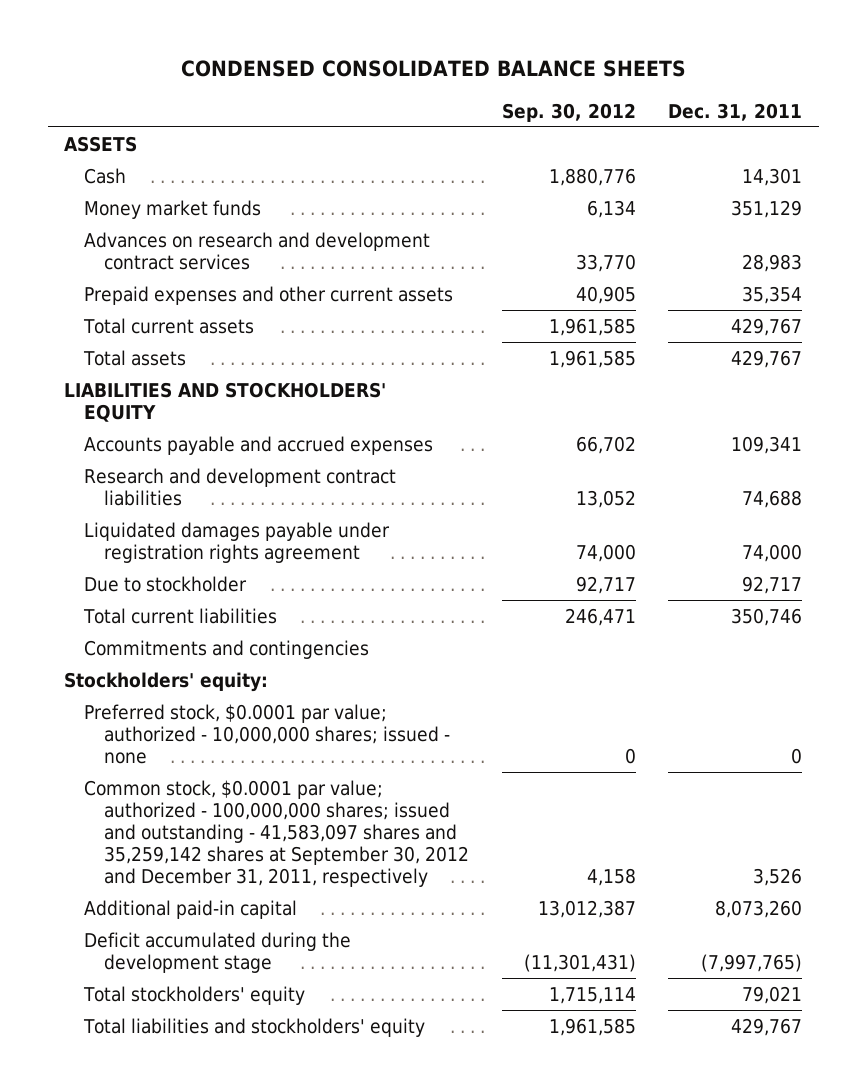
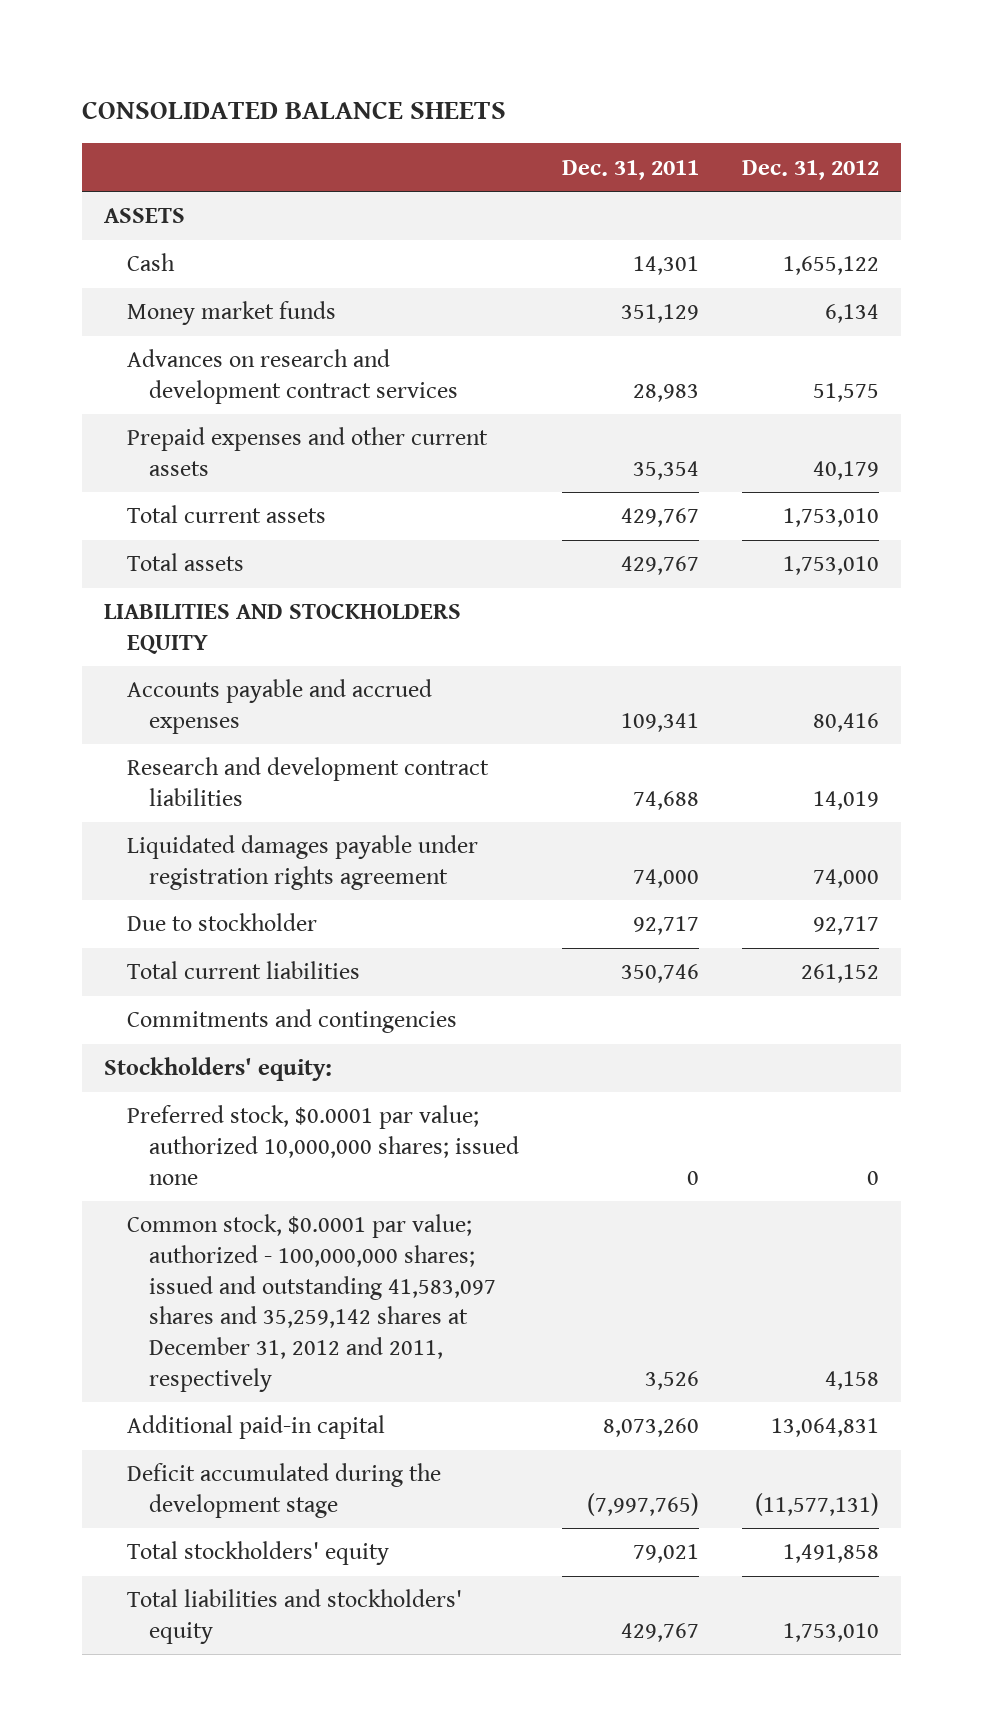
[181,60,687,78] CONDENSED CONSOLIDATED BALANCE SHEETS -> [82,101,507,120] CONSOLIDATED BALANCE SHEETS
[501,102,636,122] Sep. 30, 2012 -> none
none -> [742,159,880,180] Dec. 31, 2012
[64,381,387,422] LIABILITIES AND STOCKHOLDERS' EQUITY -> [103,604,461,654] LIABILITIES AND STOCKHOLDERS EQUITY
[84,703,451,764] Preferred stock, $0.0001 par value; authorized - 10,000,000 shares; issued - none -> [126,1105,520,1185] Preferred stock, $0.0001 par value; authorized 10,000,000 shares; issued none
[84,779,470,888] Common stock, $0.0001 par value; authorized - 100,000,000 shares; issued and outstanding - 41,583,097 shares and 35,259,142 shares at September 30, 2012 and December 31, 2011, respectively -> [126,1214,497,1392] Common stock, $0.0001 par value; authorized - 100,000,000 shares; issued and outstanding 41,583,097 shares and 35,259,142 shares at December 31, 2012 and 2011, respectively

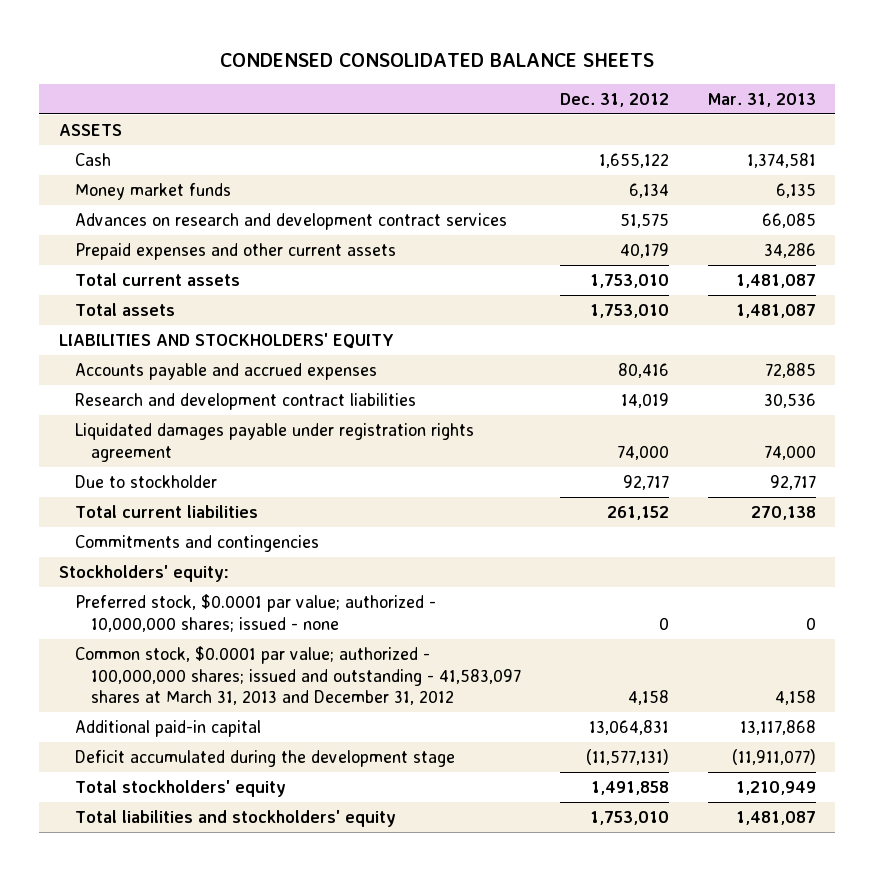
[82,101,507,120] CONSOLIDATED BALANCE SHEETS -> [220,52,655,67] CONDENSED CONSOLIDATED BALANCE SHEETS
[562,159,700,180] Dec. 31, 2011 -> none
none -> [707,92,816,107] Mar. 31, 2013
[103,604,461,654] LIABILITIES AND STOCKHOLDERS EQUITY -> [58,332,394,349] LIABILITIES AND STOCKHOLDERS' EQUITY
[126,1105,520,1185] Preferred stock, $0.0001 par value; authorized 10,000,000 shares; issued none -> [74,593,436,632] Preferred stock, $0.0001 par value; authorized - 10,000,000 shares; issued - none
[126,1214,497,1392] Common stock, $0.0001 par value; authorized - 100,000,000 shares; issued and outstanding 41,583,097 shares and 35,259,142 shares at December 31, 2012 and 2011, respectively -> [74,645,521,706] Common stock, $0.0001 par value; authorized - 100,000,000 shares; issued and outstanding - 41,583,097 shares at March 31, 2013 and December 31, 2012

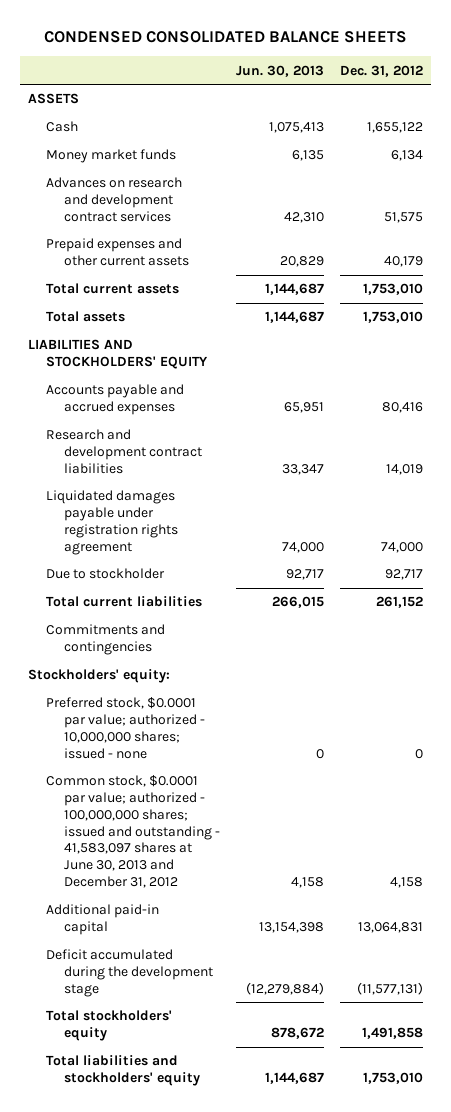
[707,92,816,107] Mar. 31, 2013 -> none
none -> [236,64,325,77] Jun. 30, 2013
[74,645,521,706] Common stock, $0.0001 par value; authorized - 100,000,000 shares; issued and outstanding - 41,583,097 shares at March 31, 2013 and December 31, 2012 -> [46,775,221,889] Common stock, $0.0001 par value; authorized - 100,000,000 shares; issued and outstanding - 41,583,097 shares at June 30, 2013 and December 31, 2012

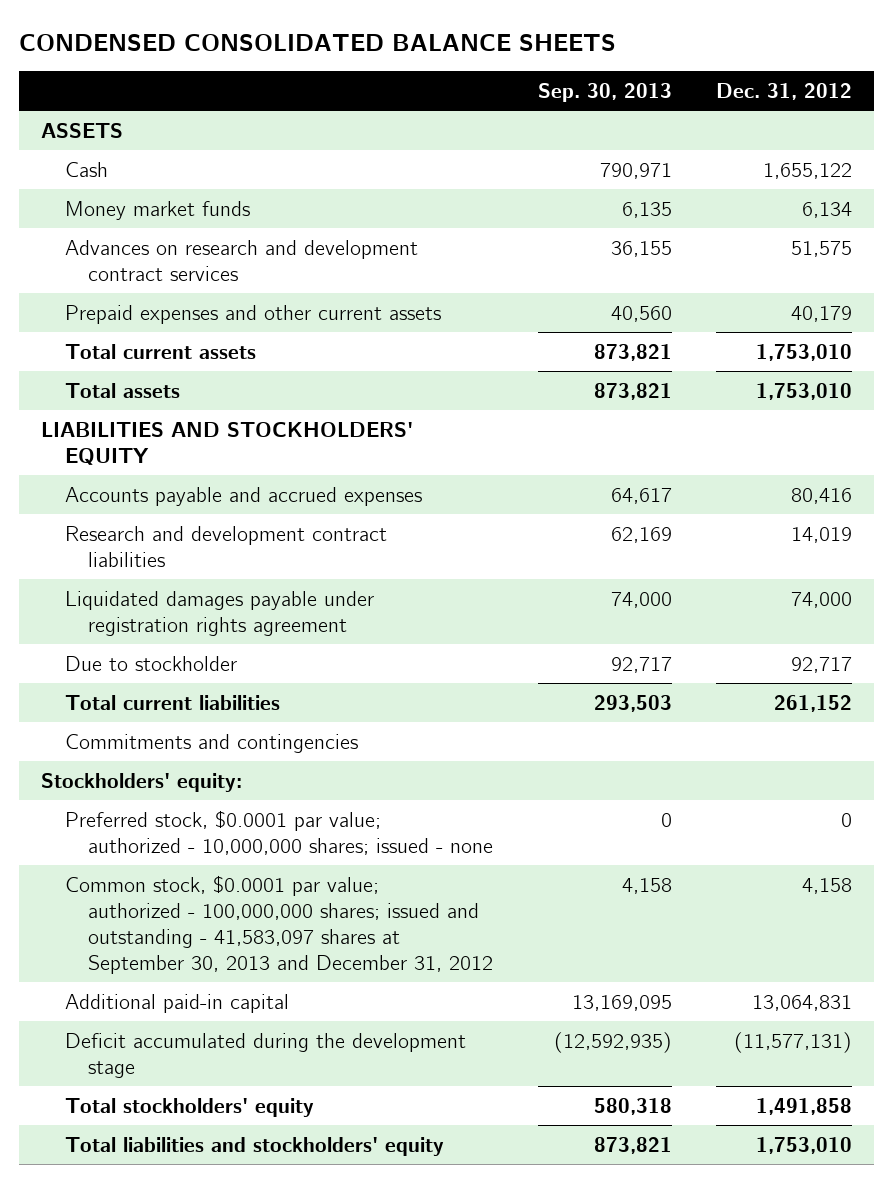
[236,64,325,77] Jun. 30, 2013 -> none
none -> [537,82,672,102] Sep. 30, 2013
[46,775,221,889] Common stock, $0.0001 par value; authorized - 100,000,000 shares; issued and outstanding - 41,583,097 shares at June 30, 2013 and December 31, 2012 -> [64,874,494,974] Common stock, $0.0001 par value; authorized - 100,000,000 shares; issued and outstanding - 41,583,097 shares at September 30, 2013 and December 31, 2012

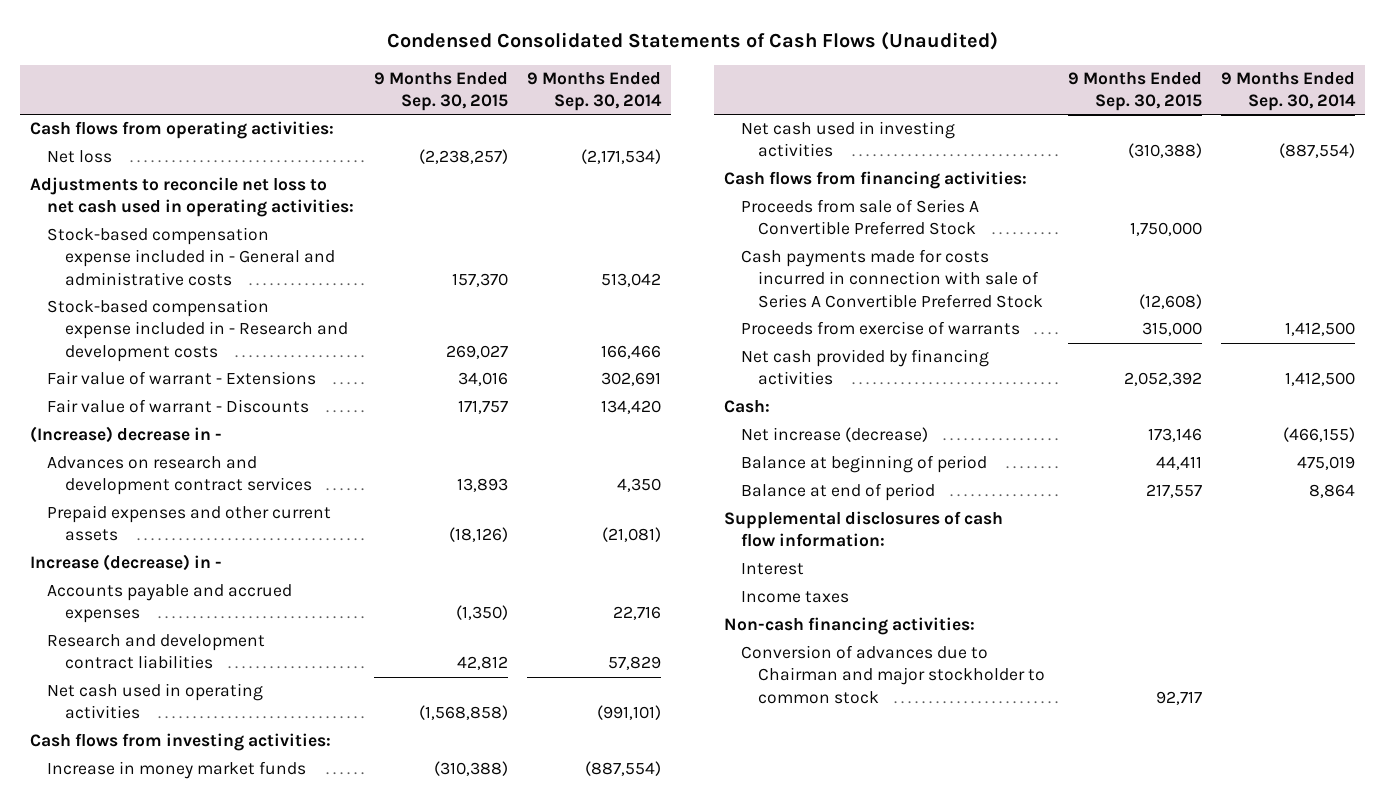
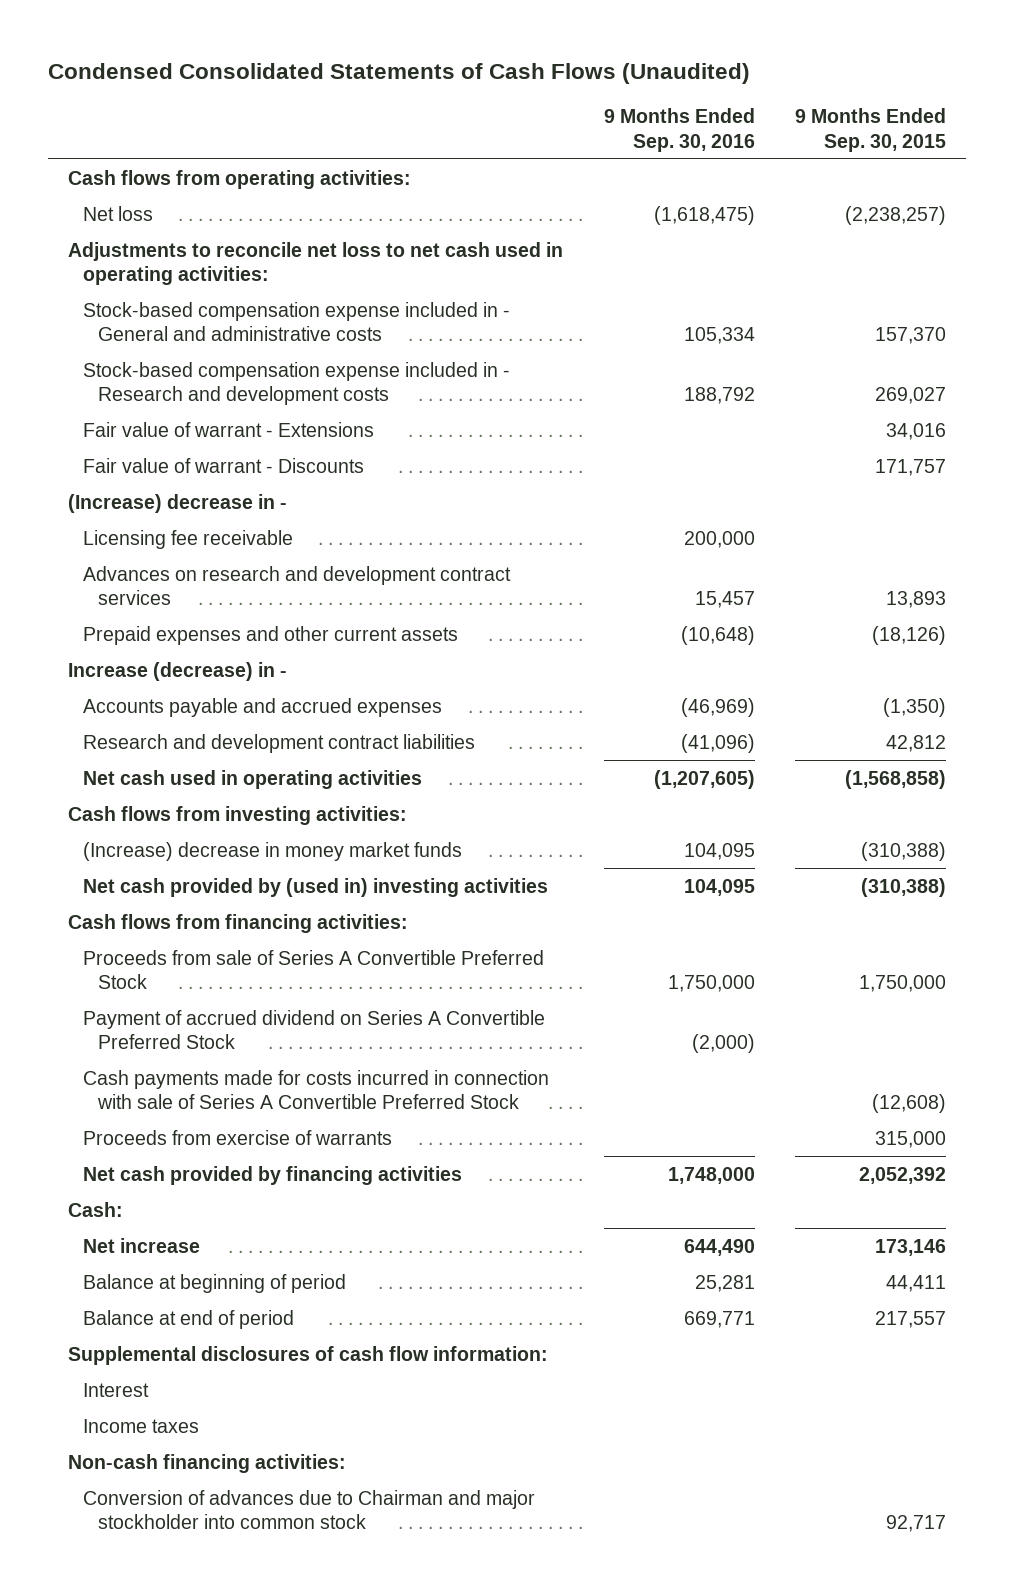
[527,71,663,112] 9 Months Ended Sep. 30, 2014 -> none
none -> [603,107,755,152] 9 Months Ended Sep. 30, 2016
none -> [83,529,294,549] Licensing fee receivable
[47,761,307,780] Increase in money market funds -> [83,841,463,861] (Increase) decrease in money market funds
[741,121,956,158] Net cash used in investing activities -> [83,877,549,897] Net cash provided by (used in) investing activities
none -> [83,1009,546,1050] Payment of accrued dividend on Series A Convertible Preferred Stock
[741,427,929,443] Net increase (decrease) -> [83,1237,201,1253] Net increase
[741,645,1046,704] Conversion of advances due to Chairman and major stockholder to common stock -> [83,1489,536,1530] Conversion of advances due to Chairman and major stockholder into common stock

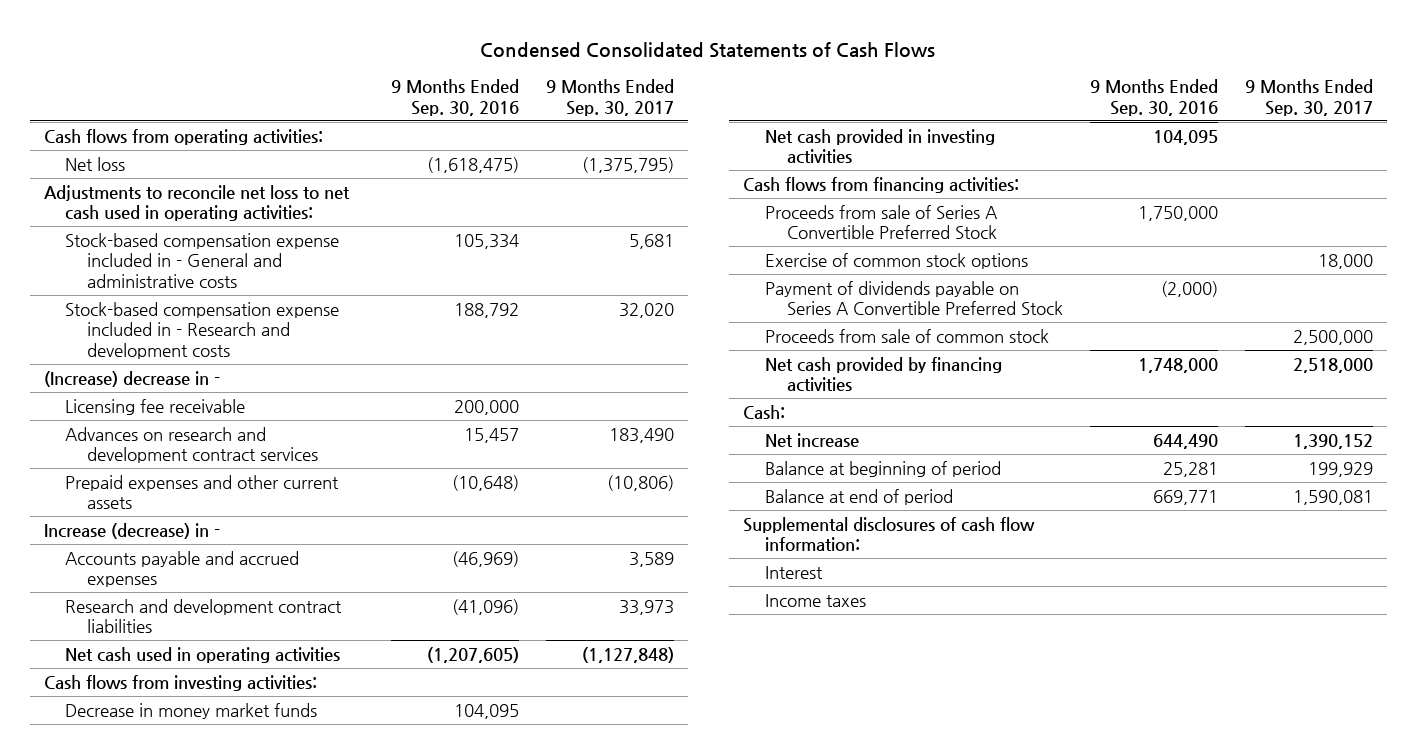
[47,62,750,84] Condensed Consolidated Statements of Cash Flows (Unaudited) -> [480,41,936,58] Condensed Consolidated Statements of Cash Flows
[795,107,947,152] 9 Months Ended Sep. 30, 2015 -> none
none -> [545,79,674,116] 9 Months Ended Sep. 30, 2017
[83,421,375,437] Fair value of warrant - Extensions -> none
[83,457,365,473] Fair value of warrant - Discounts -> none
[83,841,463,861] (Increase) decrease in money market funds -> [65,702,318,719] Decrease in money market funds
[83,877,549,897] Net cash provided by (used in) investing activities -> [764,128,995,165] Net cash provided in investing activities
[83,1069,550,1110] Cash payments made for costs incurred in connection with sale of Series A Convertible Preferred Stock -> none
[83,1129,393,1145] Proceeds from exercise of warrants -> none
none -> [764,252,1028,269] Exercise of common stock options
[83,1009,546,1050] Payment of accrued dividend on Series A Convertible Preferred Stock -> [764,280,1063,316] Payment of dividends payable on Series A Convertible Preferred Stock
none -> [764,328,1049,343] Proceeds from sale of common stock
[68,1453,347,1473] Non-cash financing activities: -> none
[83,1489,536,1530] Conversion of advances due to Chairman and major stockholder into common stock -> none

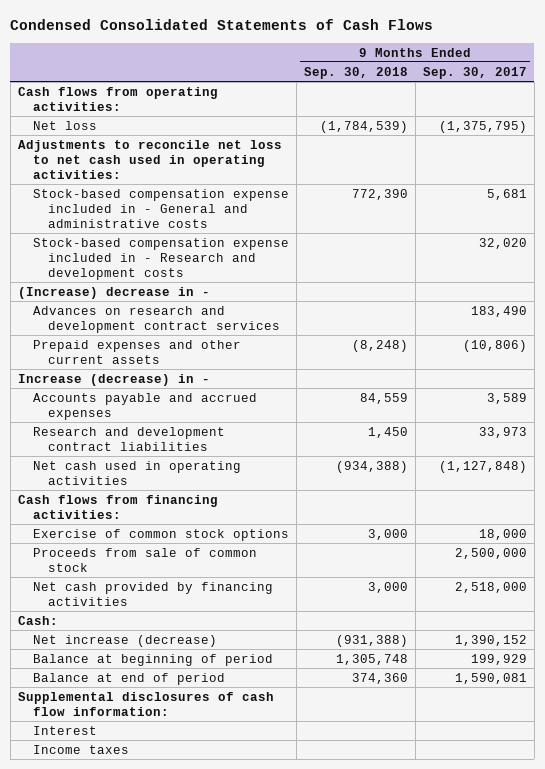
[390,79,519,116] 9 Months Ended Sep. 30, 2016 -> none
none -> [303,66,408,79] Sep. 30, 2018
[65,398,246,415] Licensing fee receivable -> none
[43,674,317,691] Cash flows from investing activities: -> none
[65,702,318,719] Decrease in money market funds -> none
[764,128,995,165] Net cash provided in investing activities -> none
[764,204,998,240] Proceeds from sale of Series A Convertible Preferred Stock -> none
[764,280,1063,316] Payment of dividends payable on Series A Convertible Preferred Stock -> none
[764,432,859,448] Net increase -> [32,634,217,647] Net increase (decrease)

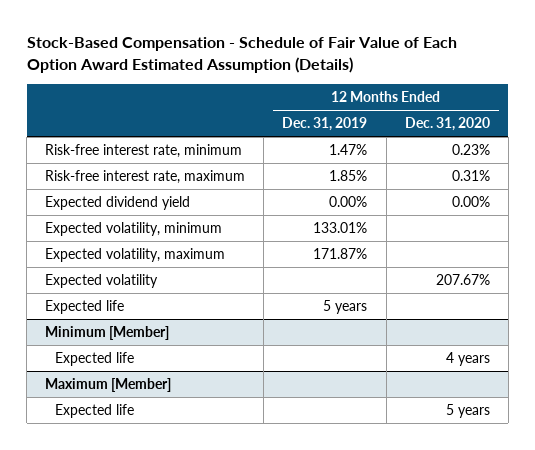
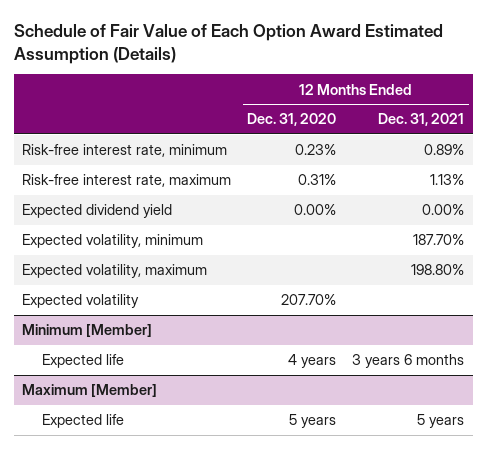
[26,37,457,74] Stock-Based Compensation - Schedule of Fair Value of Each Option Award Estimated Assumption (Details) -> [13,23,443,64] Schedule of Fair Value of Each Option Award Estimated Assumption (Details)
[282,117,368,132] Dec. 31, 2019 -> none
none -> [378,113,465,127] Dec. 31, 2021
[45,300,125,315] Expected life -> none
[435,274,490,286] 207.67% -> [281,294,337,306] 207.70%

